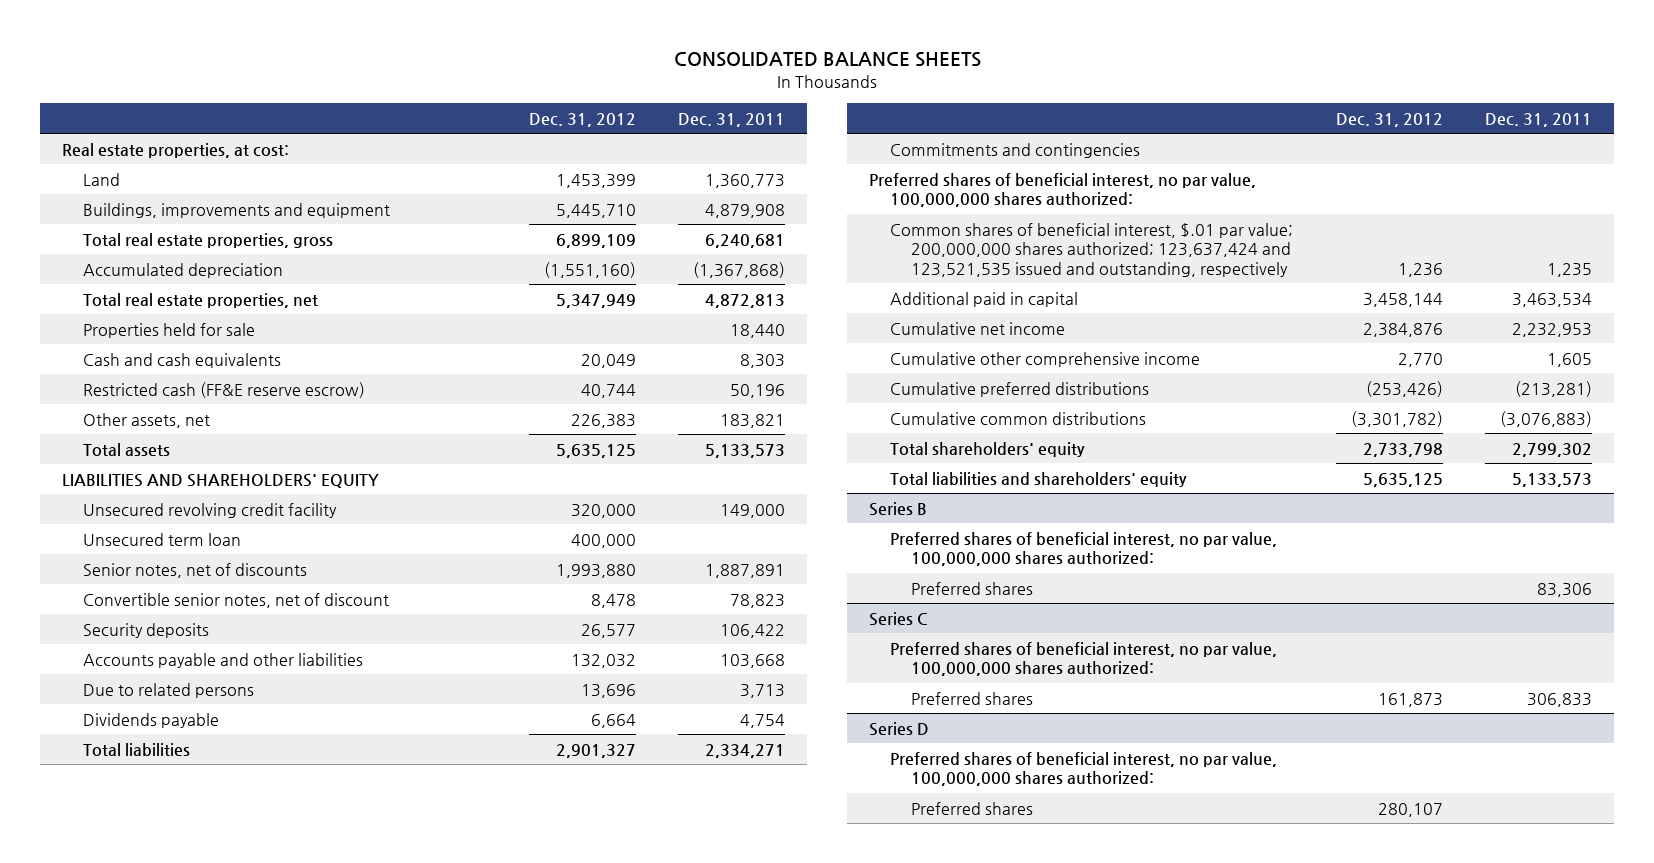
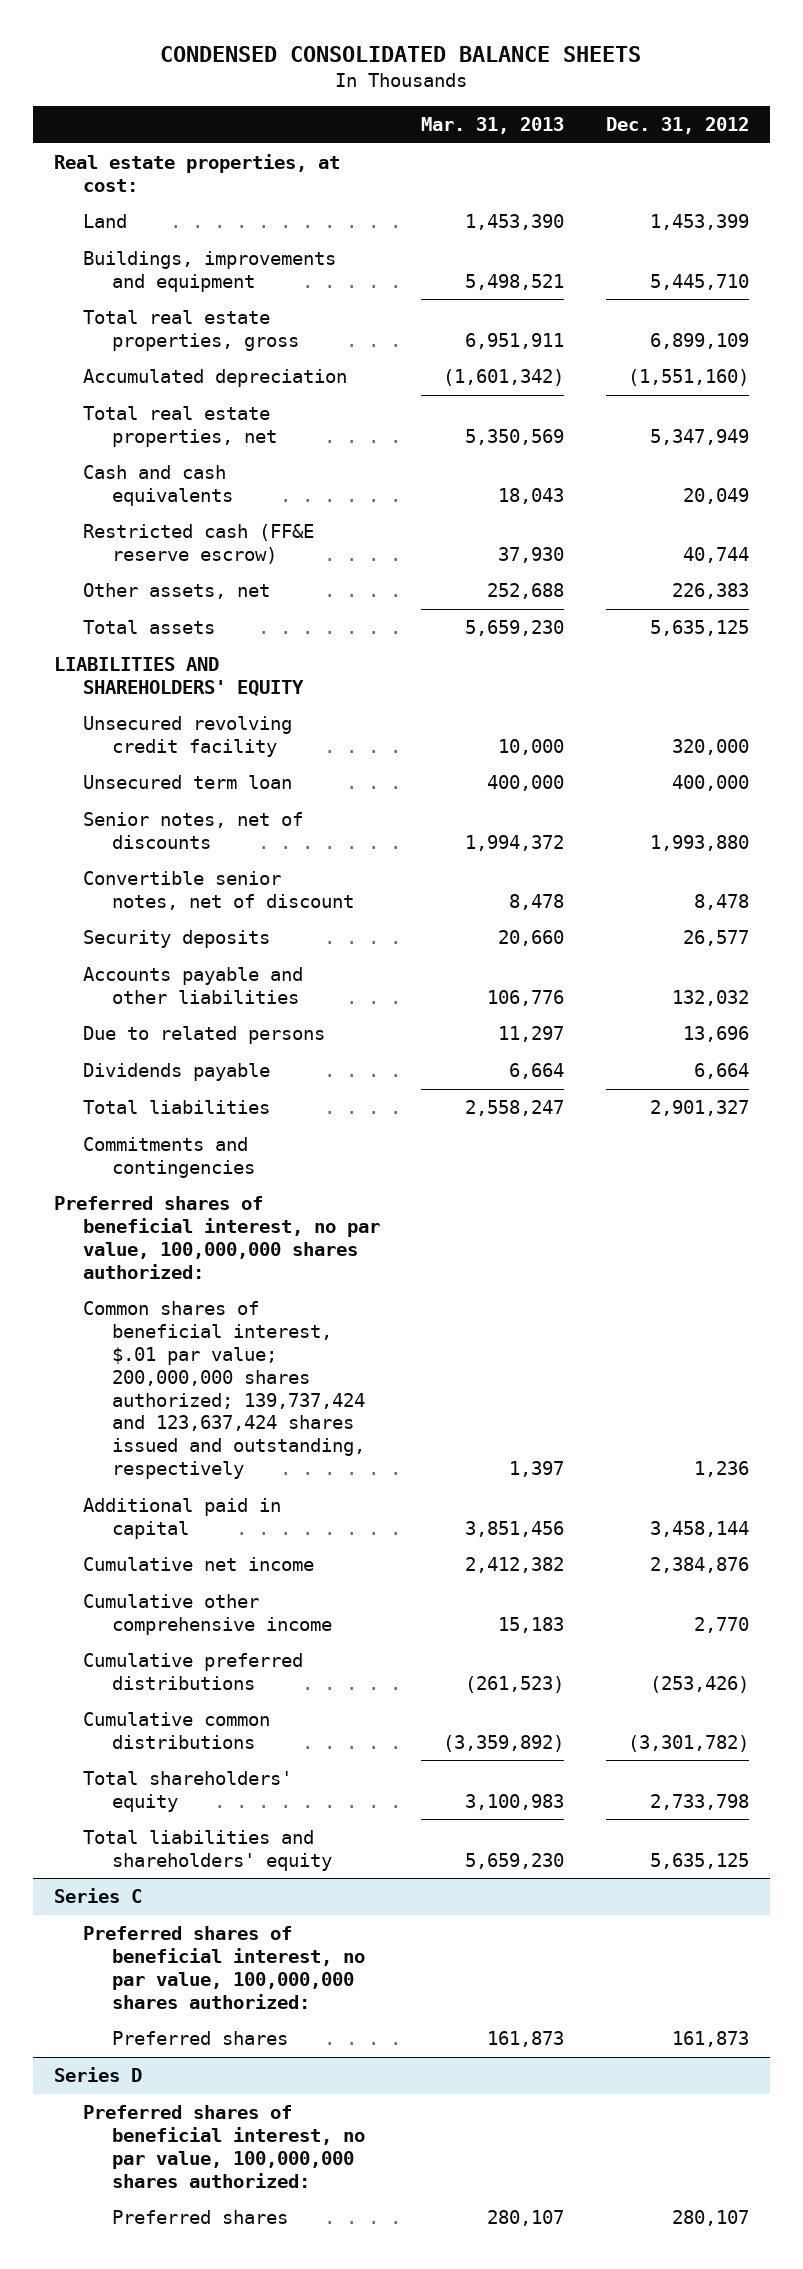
[673,52,981,68] CONSOLIDATED BALANCE SHEETS -> [160,46,642,63] CONDENSED CONSOLIDATED BALANCE SHEETS
[678,112,786,127] Dec. 31, 2011 -> none
none -> [421,117,565,135] Mar. 31, 2013
[82,322,255,338] Properties held for sale -> none
[889,222,1293,277] Common shares of beneficial interest, $.01 par value; 200,000,000 shares authorized; 123,637,424 and 123,521,535 issued and outstanding, respectively -> [82,1301,365,1480] Common shares of beneficial interest, $.01 par value; 200,000,000 shares authorized; 139,737,424 and 123,637,424 shares issued and outstanding, respectively
[868,501,927,516] Series B -> none
[889,531,1277,567] Preferred shares of beneficial interest, no par value, 100,000,000 shares authorized: -> none
[911,581,1034,595] Preferred shares -> none

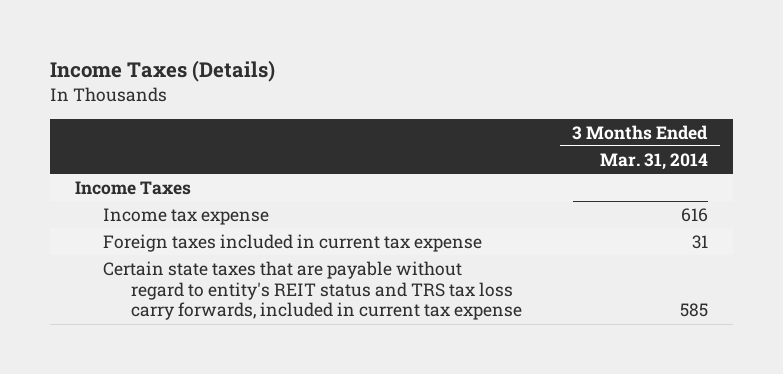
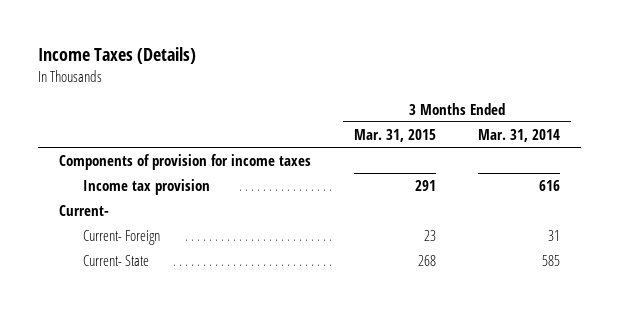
none -> [353,128,436,142] Mar. 31, 2015
[75,181,192,196] Income Taxes -> none
none -> [59,153,312,170] Components of provision for income taxes
[102,208,269,226] Income tax expense -> [82,178,210,195] Income tax provision
none -> [59,204,110,216] Current-
[102,234,482,253] Foreign taxes included in current tax expense -> [82,229,160,245] Current- Foreign
[102,261,522,321] Certain state taxes that are payable without regard to entity's REIT status and TRS tax loss carry forwards, included in current tax expense -> [82,254,149,266] Current- State

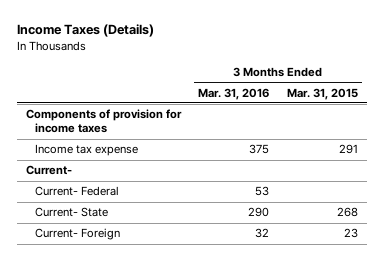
[477,128,560,142] Mar. 31, 2014 -> none
none -> [198,87,270,100] Mar. 31, 2016
[82,178,210,195] Income tax provision -> [35,144,139,157] Income tax expense
none -> [35,186,120,197] Current- Federal
[82,229,160,245] Current- Foreign -> [35,228,121,241] Current- Foreign

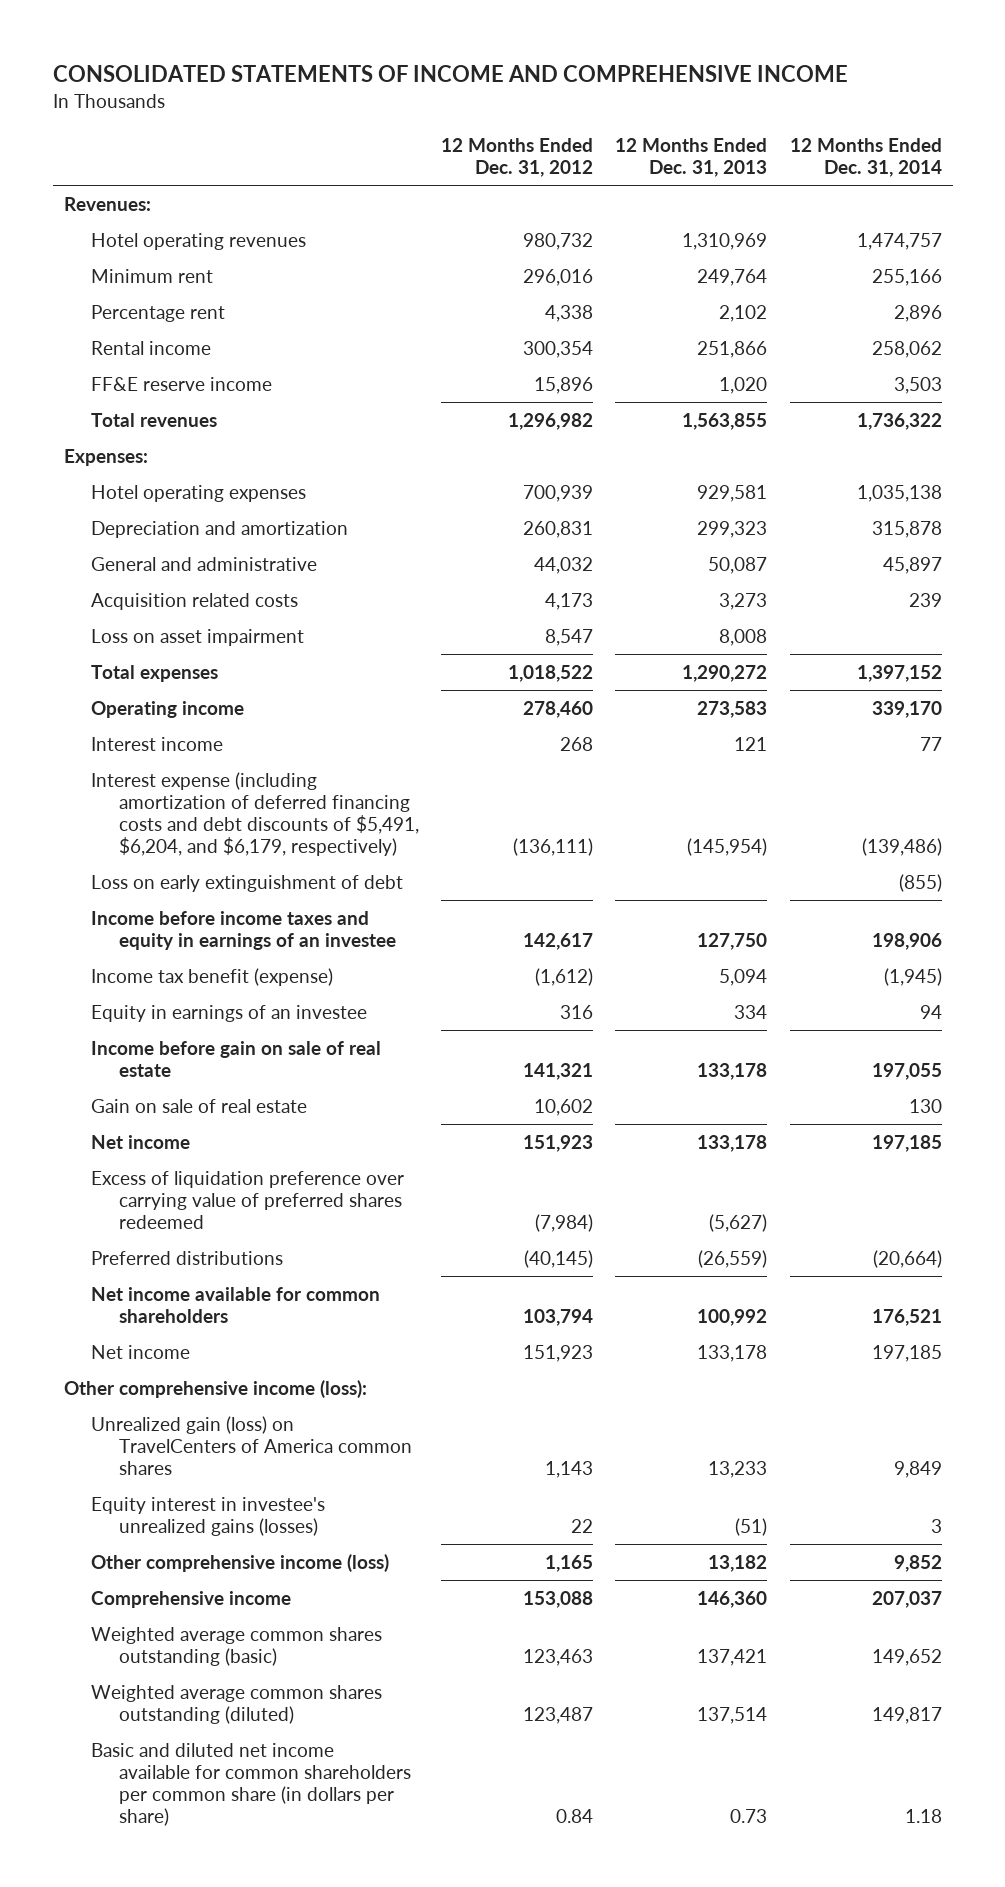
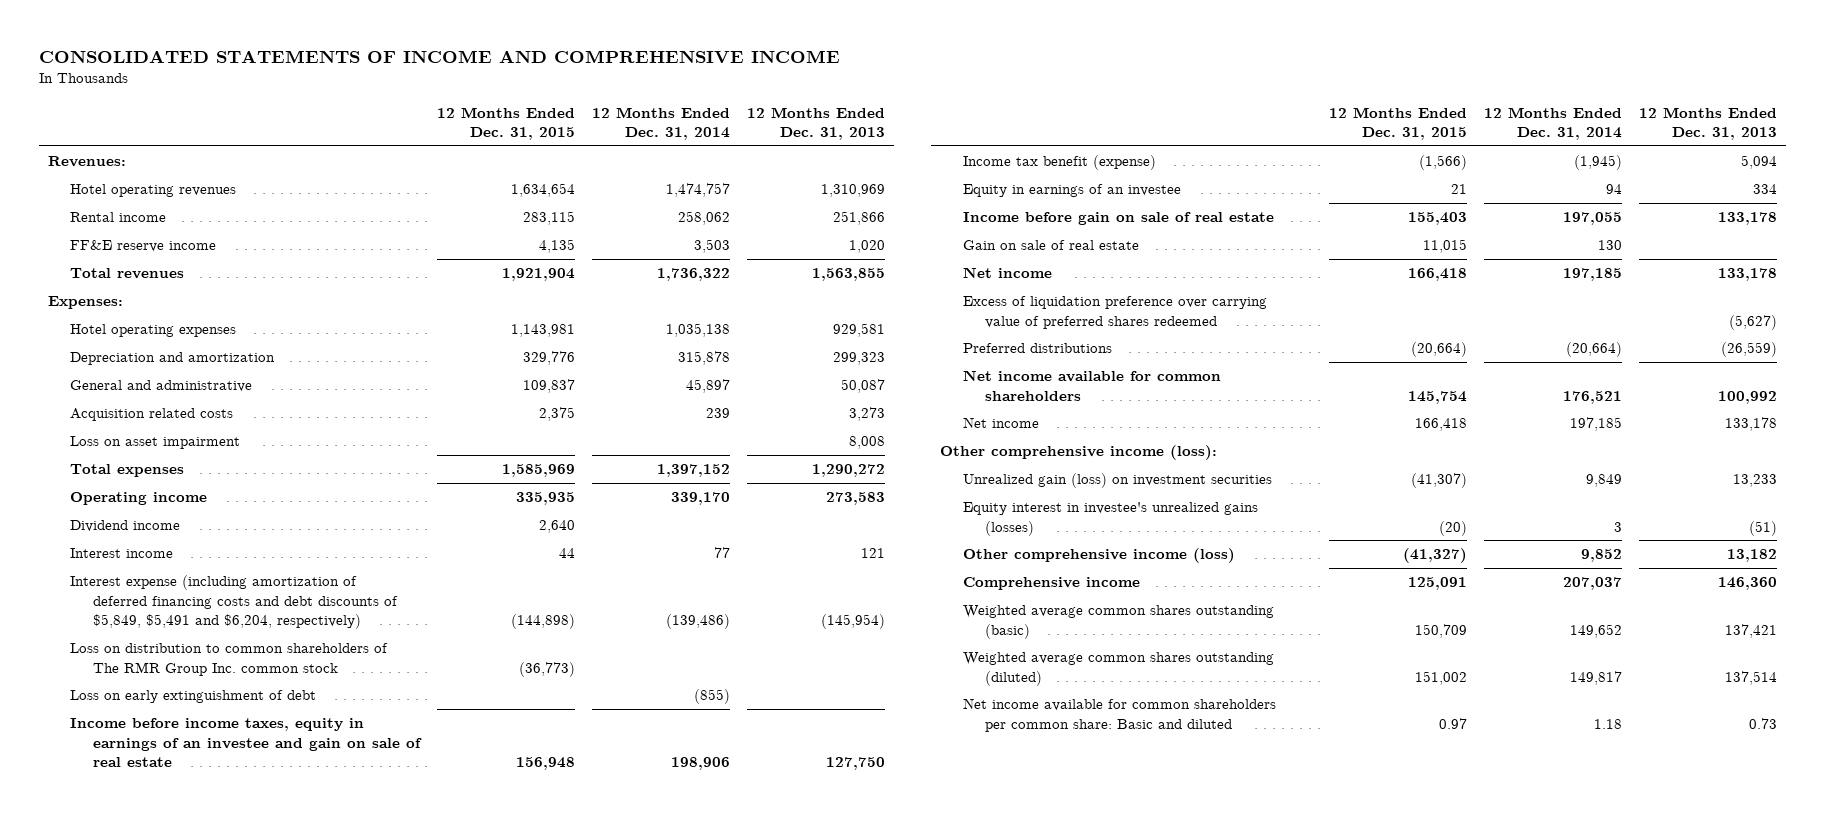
[441,138,594,178] 12 Months Ended Dec. 31, 2012 -> none
none -> [436,106,575,141] 12 Months Ended Dec. 31, 2015
[91,268,214,283] Minimum rent -> none
[91,304,226,322] Percentage rent -> none
none -> [70,520,181,533] Dividend income
[91,771,419,857] Interest expense (including amortization of deferred financing costs and debt discounts of $5,491, $6,204, and $6,179, respectively) -> [70,575,398,629] Interest expense (including amortization of deferred financing costs and debt discounts of $5,849, $5,491 and $6,204, respectively)
none -> [70,643,389,676] Loss on distribution to common shareholders of The RMR Group Inc. common stock
[91,910,396,950] Income before income taxes and equity in earnings of an investee -> [70,718,422,767] Income before income taxes, equity in earnings of an investee and gain on sale of real estate
[91,1415,412,1476] Unrealized gain (loss) on TravelCenters of America common shares -> [962,473,1272,489] Unrealized gain (loss) on investment securities
[91,1742,411,1827] Basic and diluted net income available for common shareholders per common share (in dollars per share) -> [962,698,1276,732] Net income available for common shareholders per common share: Basic and diluted

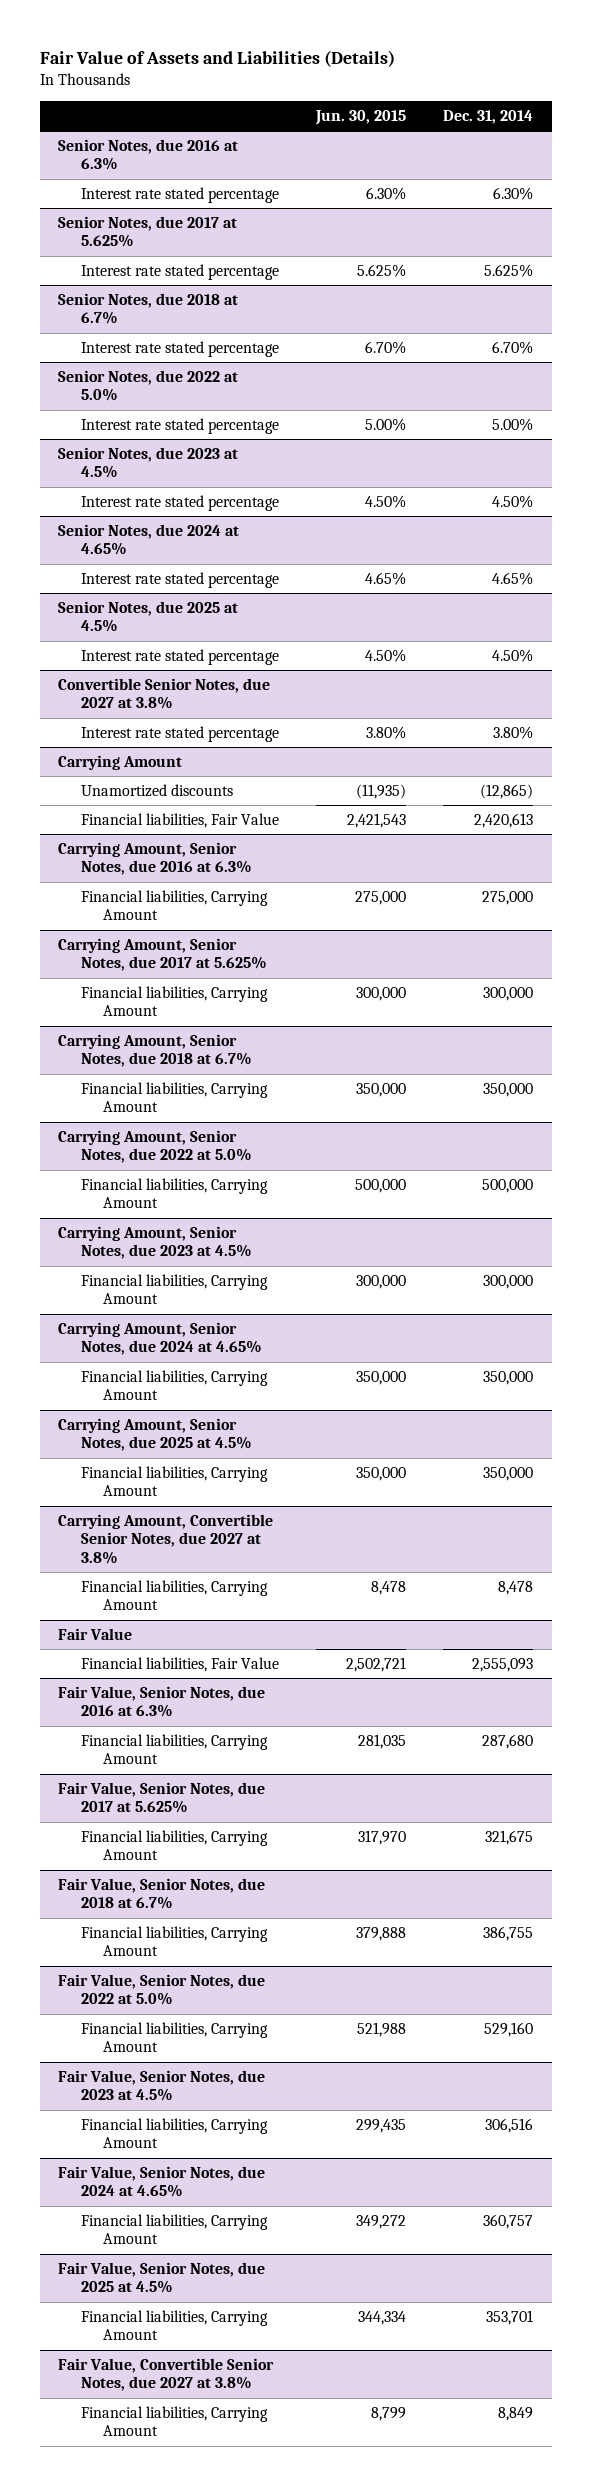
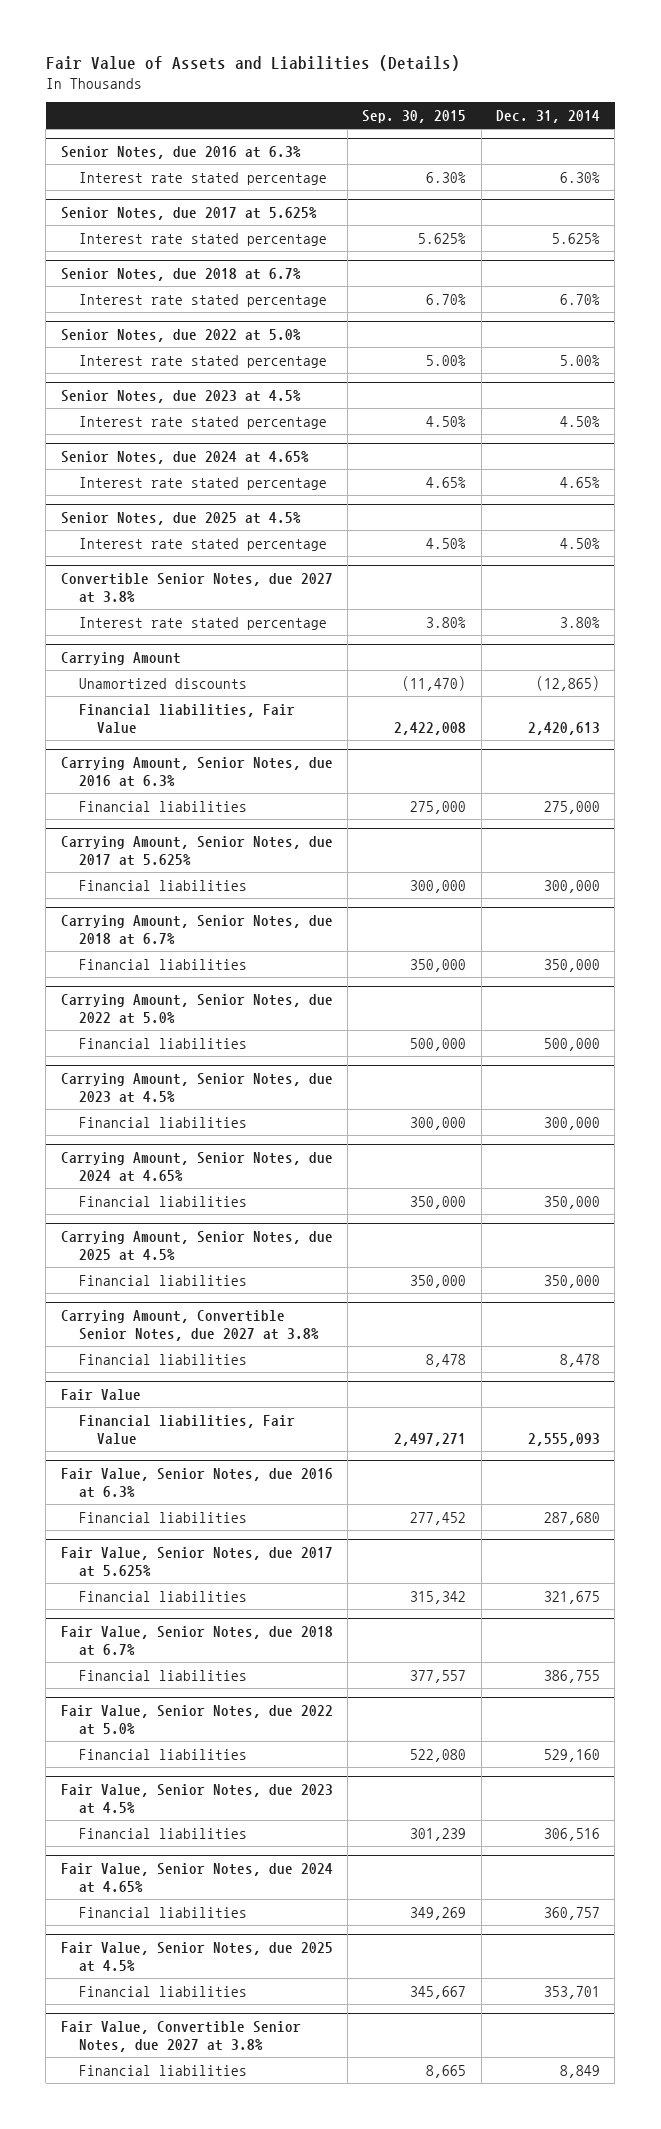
[314,109,406,125] Jun. 30, 2015 -> none
none -> [362,109,467,123] Sep. 30, 2015
[80,890,268,921] Financial liabilities, Carrying Amount -> [79,800,248,812] Financial liabilities
[80,986,268,1017] Financial liabilities, Carrying Amount -> [79,879,248,891] Financial liabilities
[80,1082,268,1113] Financial liabilities, Carrying Amount -> [79,958,248,970] Financial liabilities
[80,1178,268,1209] Financial liabilities, Carrying Amount -> [79,1037,248,1049] Financial liabilities
[80,1274,268,1305] Financial liabilities, Carrying Amount -> [79,1116,248,1128] Financial liabilities
[80,1370,268,1401] Financial liabilities, Carrying Amount -> [79,1195,248,1207] Financial liabilities
[80,1466,268,1497] Financial liabilities, Carrying Amount -> [79,1274,248,1286] Financial liabilities
[80,1580,268,1611] Financial liabilities, Carrying Amount -> [79,1353,248,1365] Financial liabilities
[80,1734,268,1765] Financial liabilities, Carrying Amount -> [79,1511,248,1523] Financial liabilities
[80,1830,268,1861] Financial liabilities, Carrying Amount -> [79,1590,248,1602] Financial liabilities
[80,1926,268,1957] Financial liabilities, Carrying Amount -> [79,1669,248,1681] Financial liabilities
[80,2022,268,2053] Financial liabilities, Carrying Amount -> [79,1748,248,1760] Financial liabilities
[80,2118,268,2149] Financial liabilities, Carrying Amount -> [79,1827,248,1839] Financial liabilities
[80,2214,268,2245] Financial liabilities, Carrying Amount -> [79,1906,248,1918] Financial liabilities
[80,2310,268,2341] Financial liabilities, Carrying Amount -> [79,1985,248,1997] Financial liabilities
[80,2406,268,2437] Financial liabilities, Carrying Amount -> [79,2064,248,2076] Financial liabilities

